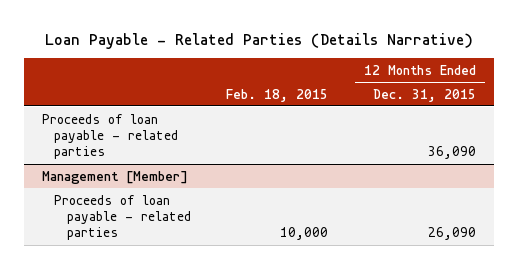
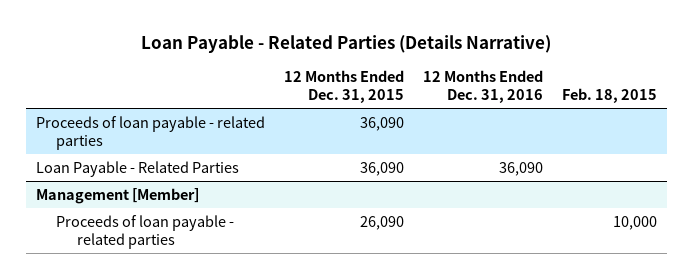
none -> [422,70,543,104] 12 Months Ended Dec. 31, 2016
none -> [35,160,239,177] Loan Payable - Related Parties

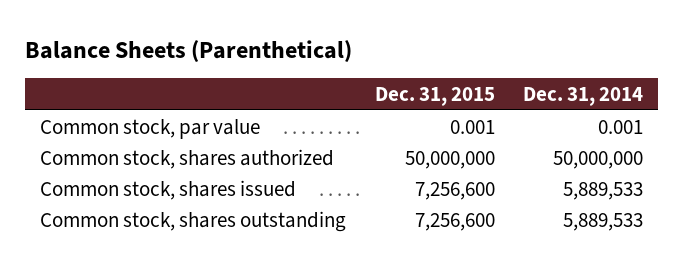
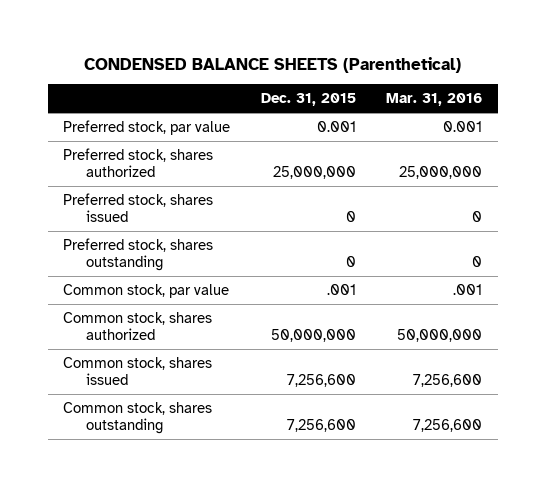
[25,39,353,62] Balance Sheets (Parenthetical) -> [83,56,461,73] CONDENSED BALANCE SHEETS (Parenthetical)
[523,86,644,106] Dec. 31, 2014 -> none
none -> [386,93,483,107] Mar. 31, 2016
none -> [62,120,230,136] Preferred stock, par value
none -> [62,148,213,178] Preferred stock, shares authorized
none -> [62,193,213,223] Preferred stock, shares issued
none -> [62,238,213,272] Preferred stock, shares outstanding
[449,119,495,134] 0.001 -> [326,284,356,296] .001

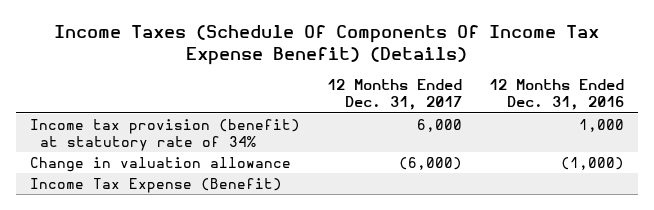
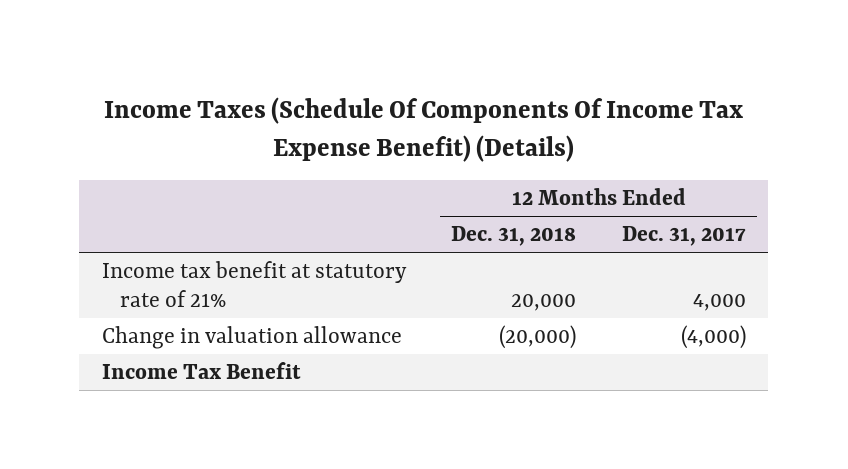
[489,79,625,111] 12 Months Ended Dec. 31, 2016 -> none
none -> [451,226,577,247] Dec. 31, 2018
[29,119,300,152] Income tax provision (benefit) at statutory rate of 34% -> [102,260,408,307] Income tax benefit at statutory rate of 21%
[417,119,463,133] 6,000 -> [692,293,746,311] 4,000
[399,157,463,171] (6,000) -> [680,324,746,349] (4,000)
[29,178,282,194] Income Tax Expense (Benefit) -> [102,361,302,379] Income Tax Benefit

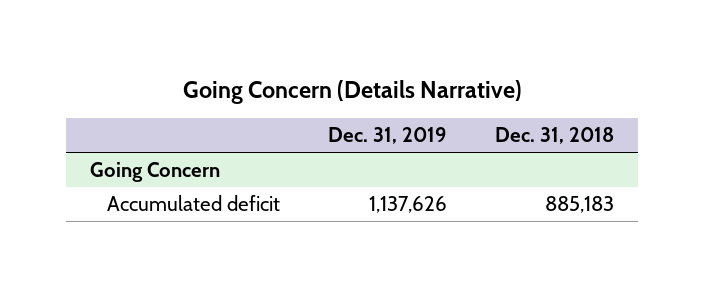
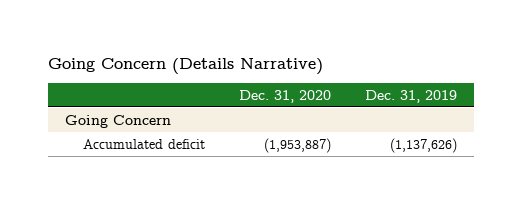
[495,127,615,145] Dec. 31, 2018 -> none
none -> [239,89,332,103] Dec. 31, 2020
[369,196,448,214] 1,137,626 -> [390,137,458,153] (1,137,626)

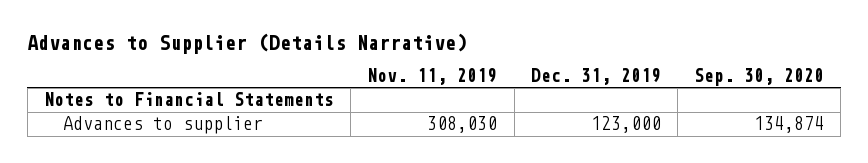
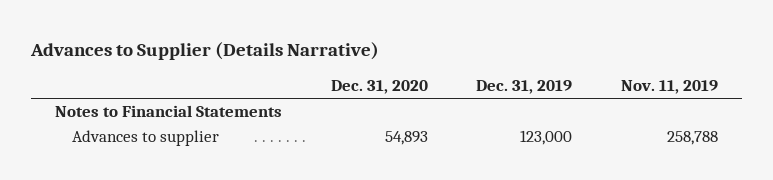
[694,68,825,87] Sep. 30, 2020 -> none
none -> [330,80,428,95] Dec. 31, 2020
[427,116,498,134] 308,030 -> [666,131,718,146] 258,788

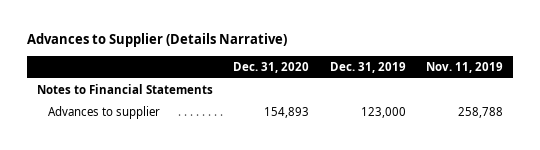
[384,131,428,146] 54,893 -> [264,107,310,119] 154,893

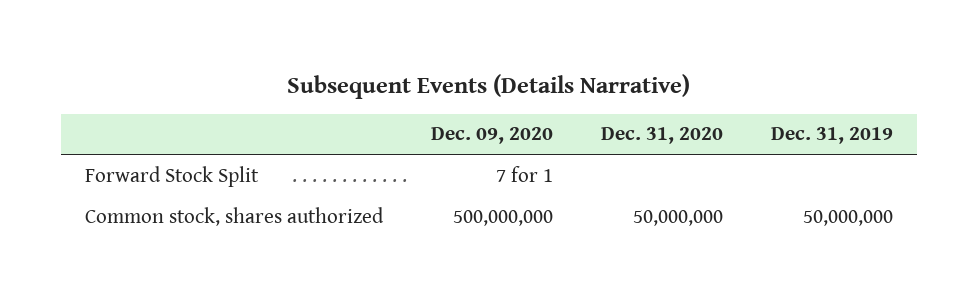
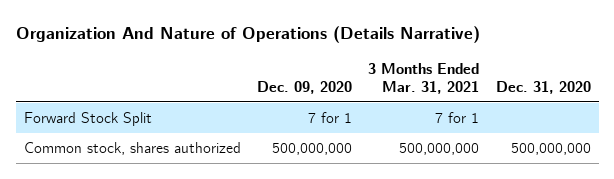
[286,73,690,99] Subsequent Events (Details Narrative) -> [15,26,480,44] Organization And Nature of Operations (Details Narrative)
[770,127,893,145] Dec. 31, 2019 -> none
none -> [368,63,480,94] 3 Months Ended Mar. 31, 2021
[632,209,723,226] 50,000,000 -> [510,143,591,156] 500,000,000

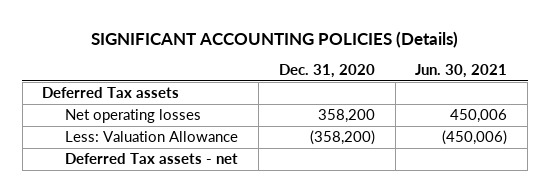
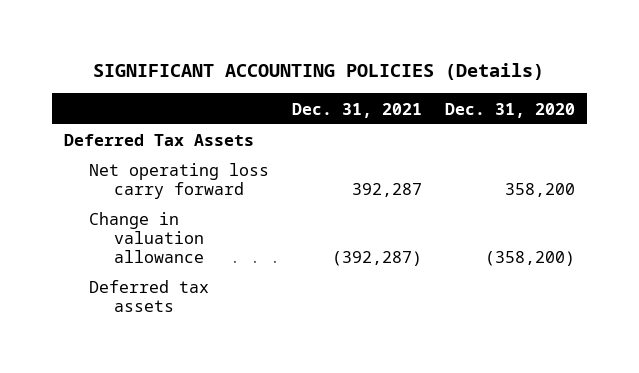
[415,64,508,79] Jun. 30, 2021 -> none
none -> [292,102,423,118] Dec. 31, 2021
[42,87,180,99] Deferred Tax assets -> [63,134,254,147] Deferred Tax Assets
[65,109,202,124] Net operating losses -> [88,163,269,199] Net operating loss carry forward
[65,131,239,143] Less: Valuation Allowance -> [88,212,205,263] Change in valuation allowance
[65,153,239,165] Deferred Tax assets - net -> [88,280,209,312] Deferred tax assets

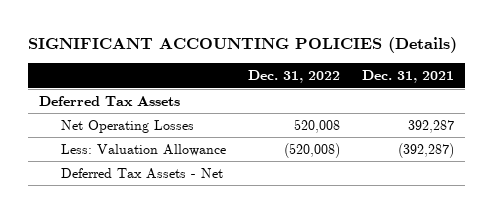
[445,102,576,118] Dec. 31, 2020 -> none
none -> [247,70,340,84] Dec. 31, 2022
[88,163,269,199] Net operating loss carry forward -> [60,120,194,134] Net Operating Losses
[88,212,205,263] Change in valuation allowance -> [60,144,226,157] Less: Valuation Allowance
[88,280,209,312] Deferred tax assets -> [60,168,223,180] Deferred Tax Assets - Net

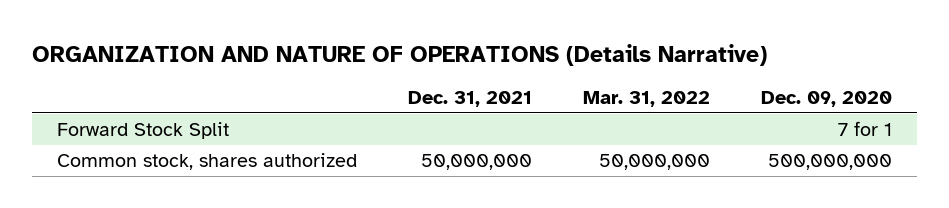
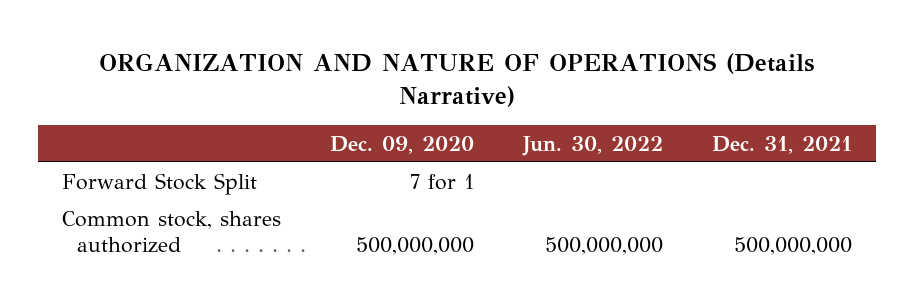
[582,91,710,108] Mar. 31, 2022 -> none
none -> [521,135,663,156] Jun. 30, 2022
[420,154,532,171] 50,000,000 -> [733,237,852,256] 500,000,000

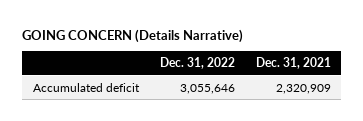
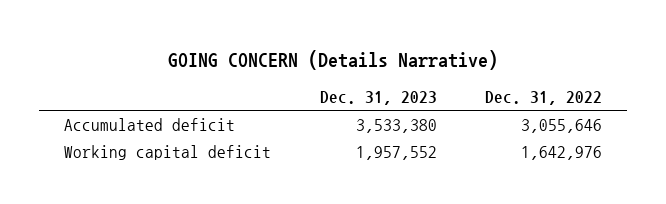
[255,57,331,70] Dec. 31, 2021 -> none
none -> [319,91,437,106] Dec. 31, 2023
none -> [63,144,271,160] Working capital deficit

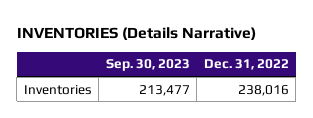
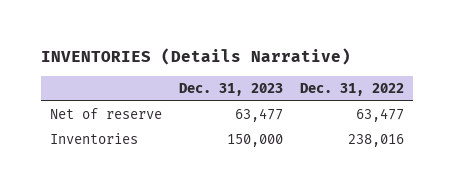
[105,59,190,72] Sep. 30, 2023 -> none
none -> [179,83,284,97] Dec. 31, 2023
none -> [49,108,162,120] Net of reserve

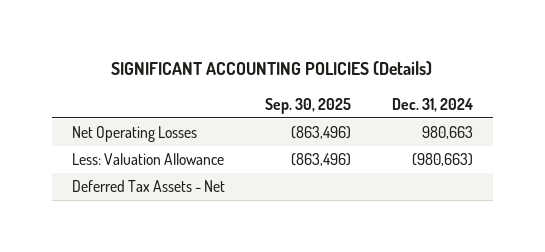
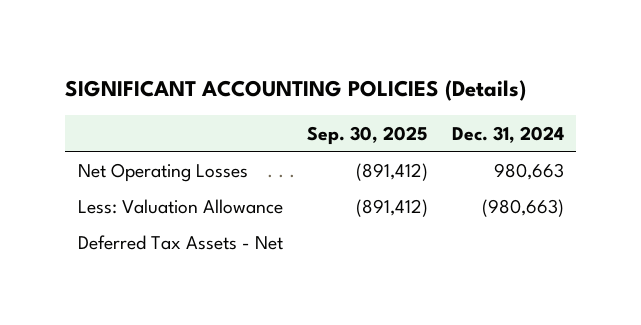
[291,126,352,140] (863,496) -> [355,162,428,181] (891,412)
[291,153,352,167] (863,496) -> [355,198,428,217] (891,412)

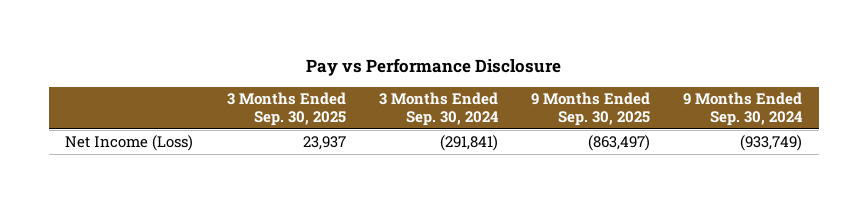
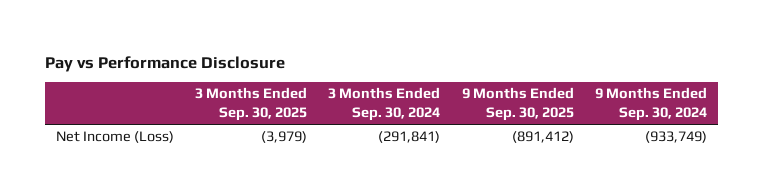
[302,136,346,151] 23,937 -> [261,131,308,144] (3,979)
[587,135,650,152] (863,497) -> [511,131,574,144] (891,412)

